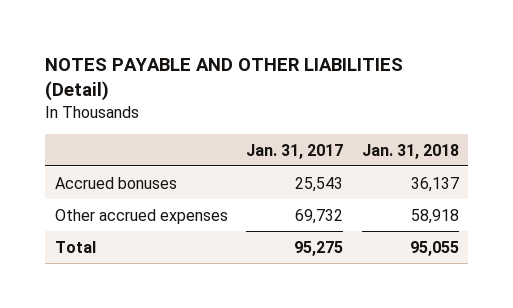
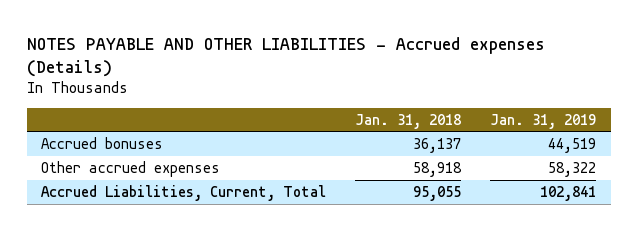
[45,57,404,101] NOTES PAYABLE AND OTHER LIABILITIES (Detail) -> [26,36,545,77] NOTES PAYABLE AND OTHER LIABILITIES - Accrued expenses (Details)
[246,143,344,159] Jan. 31, 2017 -> none
none -> [490,113,597,129] Jan. 31, 2019
[54,240,96,253] Total -> [41,184,327,201] Accrued Liabilities, Current, Total

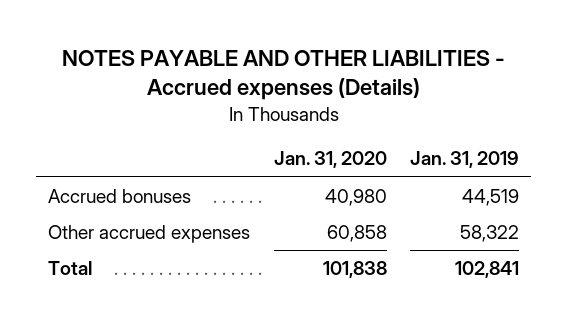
[355,113,462,129] Jan. 31, 2018 -> none
none -> [273,151,387,169] Jan. 31, 2020
[41,184,327,201] Accrued Liabilities, Current, Total -> [47,261,92,276] Total

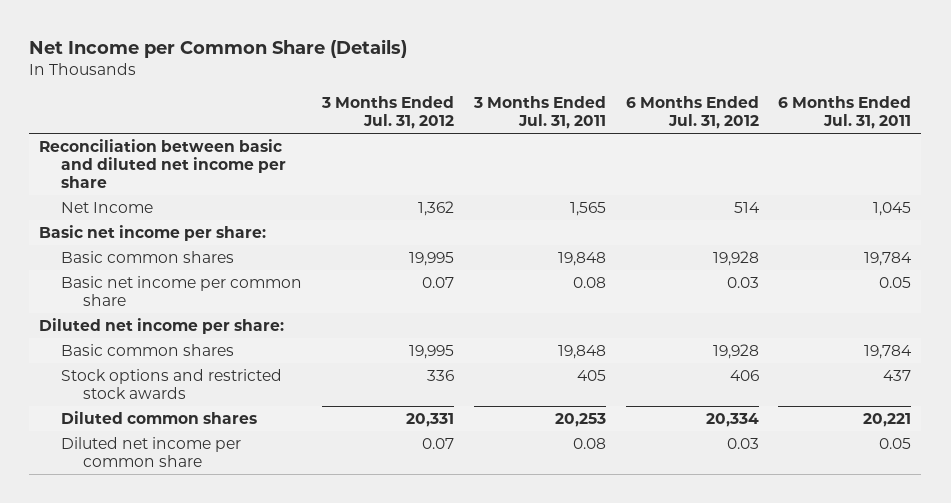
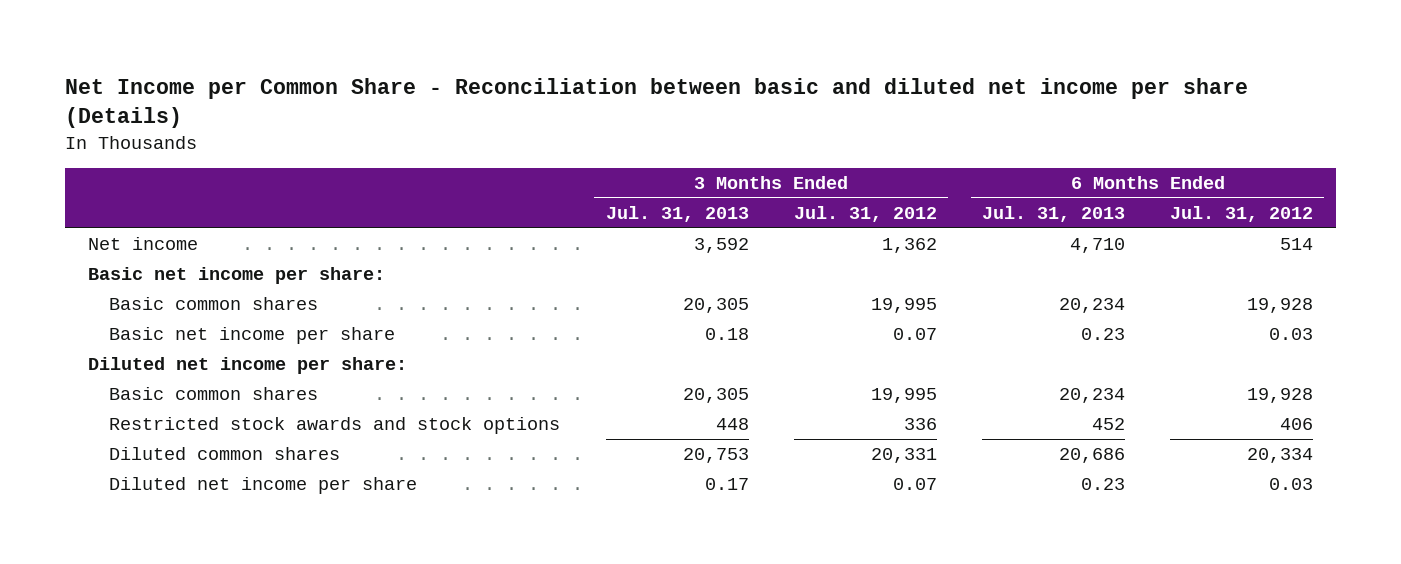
[29,38,408,58] Net Income per Common Share (Details) -> [65,78,1249,129] Net Income per Common Share - Reconciliation between basic and diluted net income per share (Details)
[472,96,606,130] 3 Months Ended Jul. 31, 2011 -> none
[778,96,912,130] 6 Months Ended Jul. 31, 2011 -> none
none -> [605,206,749,223] Jul. 31, 2013
none -> [981,206,1125,223] Jul. 31, 2013
[39,138,287,189] Reconciliation between basic and diluted net income per share -> none
[61,201,154,213] Net Income -> [87,237,198,251] Net income
[61,275,303,307] Basic net income per common share -> [109,327,396,345] Basic net income per share
[61,368,283,400] Stock options and restricted stock awards -> [109,417,561,435] Restricted stock awards and stock options
[61,436,242,468] Diluted net income per common share -> [109,477,418,495] Diluted net income per share

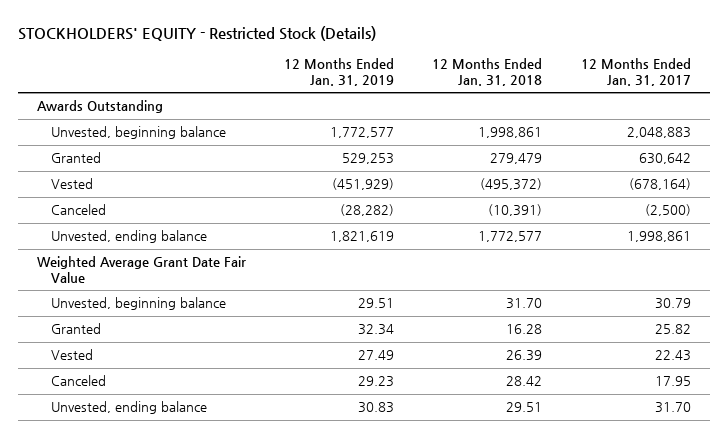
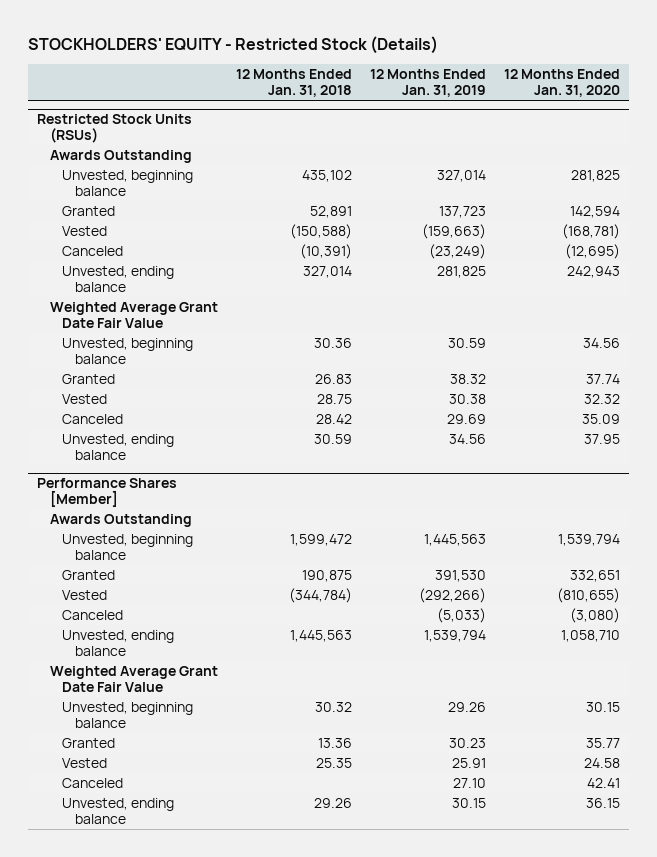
[580,58,691,86] 12 Months Ended Jan. 31, 2017 -> none
none -> [503,68,620,98] 12 Months Ended Jan. 31, 2020
none -> [37,114,193,144] Restricted Stock Units (RSUs)
[330,127,395,139] 1,772,577 -> [436,170,486,183] 327,014
[478,127,543,139] 1,998,861 -> [301,170,352,183] 435,102
[342,153,395,165] 529,253 -> [438,206,486,219] 137,723
[490,153,543,165] 279,479 -> [309,206,352,219] 52,891
[332,178,395,191] (451,929) -> [421,224,486,240] (159,663)
[480,178,543,191] (495,372) -> [289,224,352,240] (150,588)
[340,204,395,217] (28,282) -> [428,244,486,260] (23,249)
[330,231,395,243] 1,821,619 -> [436,266,486,279] 281,825
[478,231,543,243] 1,772,577 -> [302,266,352,279] 327,014
[358,298,395,309] 29.51 -> [447,338,486,349] 30.59
[506,298,543,310] 31.70 -> [313,338,352,349] 30.36
[358,324,395,336] 32.34 -> [449,374,486,385] 38.32
[506,324,543,335] 16.28 -> [314,374,352,385] 26.83
[358,350,395,361] 27.49 -> [448,394,486,405] 30.38
[506,350,543,362] 26.39 -> [316,394,352,405] 28.75
[358,376,395,388] 29.23 -> [446,414,486,425] 29.69
[358,402,395,414] 30.83 -> [448,434,486,445] 34.56
[506,402,543,413] 29.51 -> [313,434,352,445] 30.59
none -> [37,478,178,508] Performance Shares [Member]
none -> [49,514,192,528] Awards Outstanding
none -> [62,534,194,561] Unvested, beginning balance
none -> [62,570,116,581] Granted
none -> [62,590,108,601] Vested
none -> [62,610,124,621] Canceled
none -> [62,630,175,657] Unvested, ending balance
none -> [49,666,218,693] Weighted Average Grant Date Fair Value
none -> [62,702,194,729] Unvested, beginning balance
none -> [62,738,116,749] Granted
none -> [62,758,108,769] Vested
none -> [62,778,124,789] Canceled
none -> [62,798,175,825] Unvested, ending balance

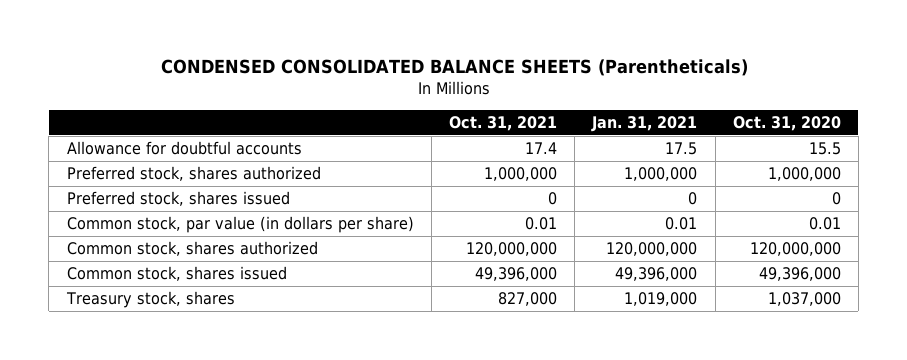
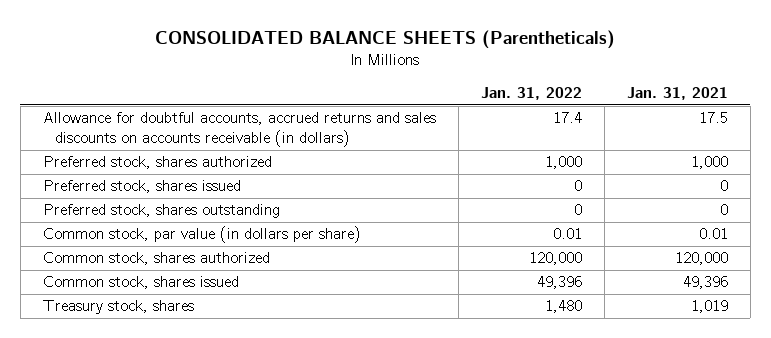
[160,59,748,77] CONDENSED CONSOLIDATED BALANCE SHEETS (Parentheticals) -> [155,30,616,50] CONSOLIDATED BALANCE SHEETS (Parentheticals)
[449,115,558,131] Oct. 31, 2021 -> none
[732,115,841,131] Oct. 31, 2020 -> none
none -> [480,86,582,100] Jan. 31, 2022
[66,141,302,156] Allowance for doubtful accounts -> [42,112,436,147] Allowance for doubtful accounts, accrued returns and sales discounts on accounts receivable (in dollars)
[624,167,698,182] 1,000,000 -> [690,156,728,170] 1,000
none -> [42,204,280,219] Preferred stock, shares outstanding
[606,242,698,257] 120,000,000 -> [674,252,728,266] 120,000
[615,267,698,282] 49,396,000 -> [682,276,728,290] 49,396
[624,292,698,307] 1,019,000 -> [690,300,728,314] 1,019

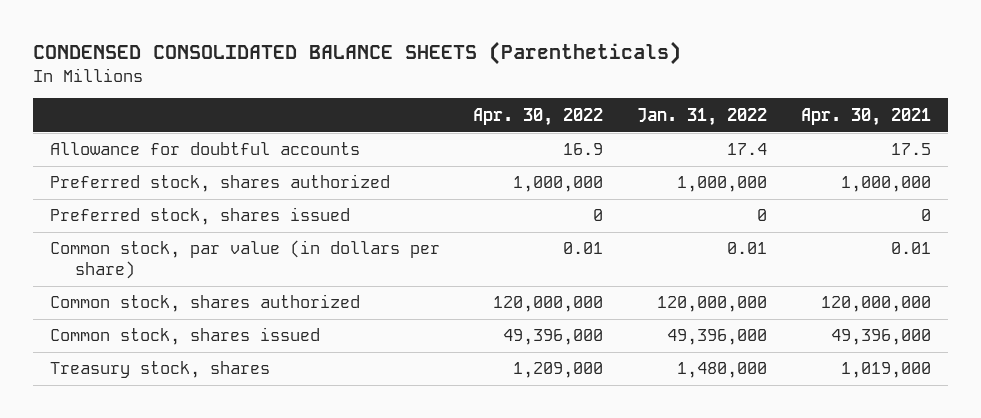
[155,30,616,50] CONSOLIDATED BALANCE SHEETS (Parentheticals) -> [32,40,681,65] CONDENSED CONSOLIDATED BALANCE SHEETS (Parentheticals)
[626,86,728,100] Jan. 31, 2021 -> none
none -> [473,107,604,126] Apr. 30, 2022
none -> [801,107,932,126] Apr. 30, 2021
[42,112,436,147] Allowance for doubtful accounts, accrued returns and sales discounts on accounts receivable (in dollars) -> [49,142,360,156] Allowance for doubtful accounts
[544,156,582,170] 1,000 -> [677,176,768,193] 1,000,000
[42,204,280,219] Preferred stock, shares outstanding -> none
[528,252,582,266] 120,000 -> [657,296,768,313] 120,000,000
[536,276,582,290] 49,396 -> [667,329,768,346] 49,396,000
[544,300,582,314] 1,480 -> [677,362,768,379] 1,480,000

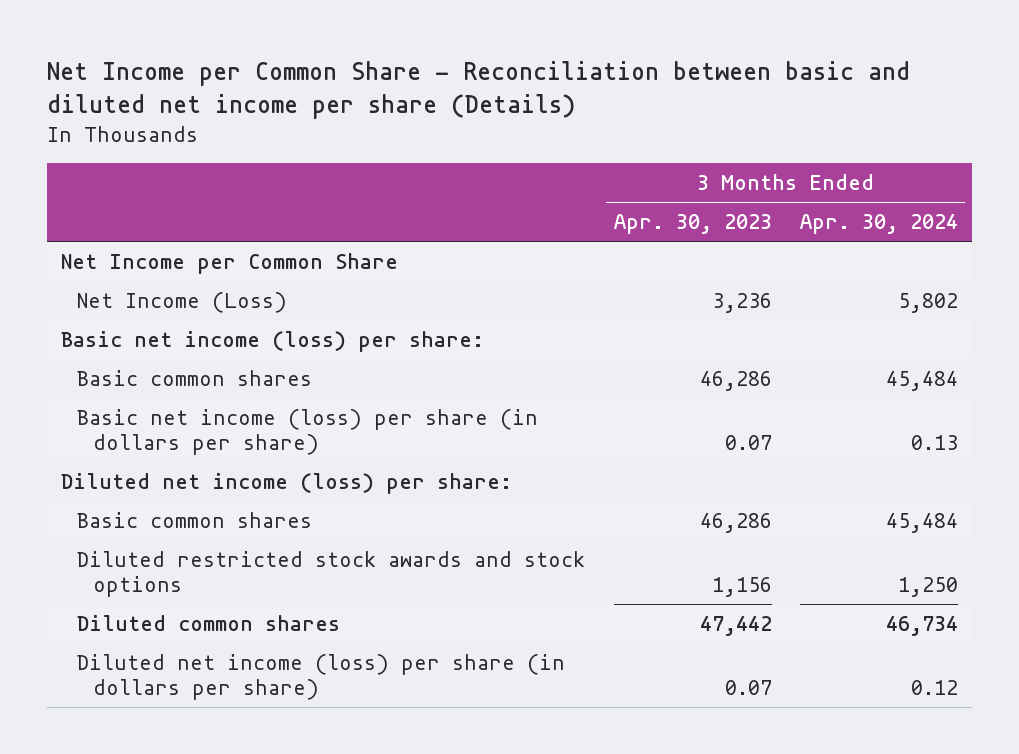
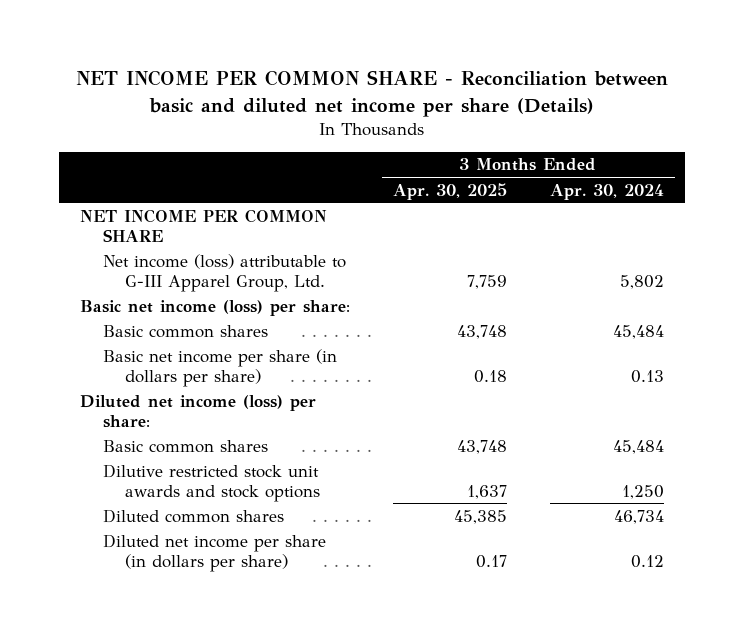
[46,60,910,119] Net Income per Common Share - Reconciliation between basic and diluted net income per share (Details) -> [76,70,669,117] NET INCOME PER COMMON SHARE - Reconciliation between basic and diluted net income per share (Details)
[613,214,772,235] Apr. 30, 2023 -> none
none -> [393,182,508,200] Apr. 30, 2025
[60,252,398,274] Net Income per Common Share -> [80,208,328,242] NET INCOME PER COMMON SHARE
[76,291,287,313] Net Income (Loss) -> [102,253,346,292] Net income (loss) attributable to G-III Apparel Group, Ltd.
[76,408,538,455] Basic net income (loss) per share (in dollars per share) -> [102,348,337,387] Basic net income per share (in dollars per share)
[76,550,585,597] Diluted restricted stock awards and stock options -> [102,463,321,502] Dilutive restricted stock unit awards and stock options
[76,653,565,700] Diluted net income (loss) per share (in dollars per share) -> [102,533,326,572] Diluted net income per share (in dollars per share)

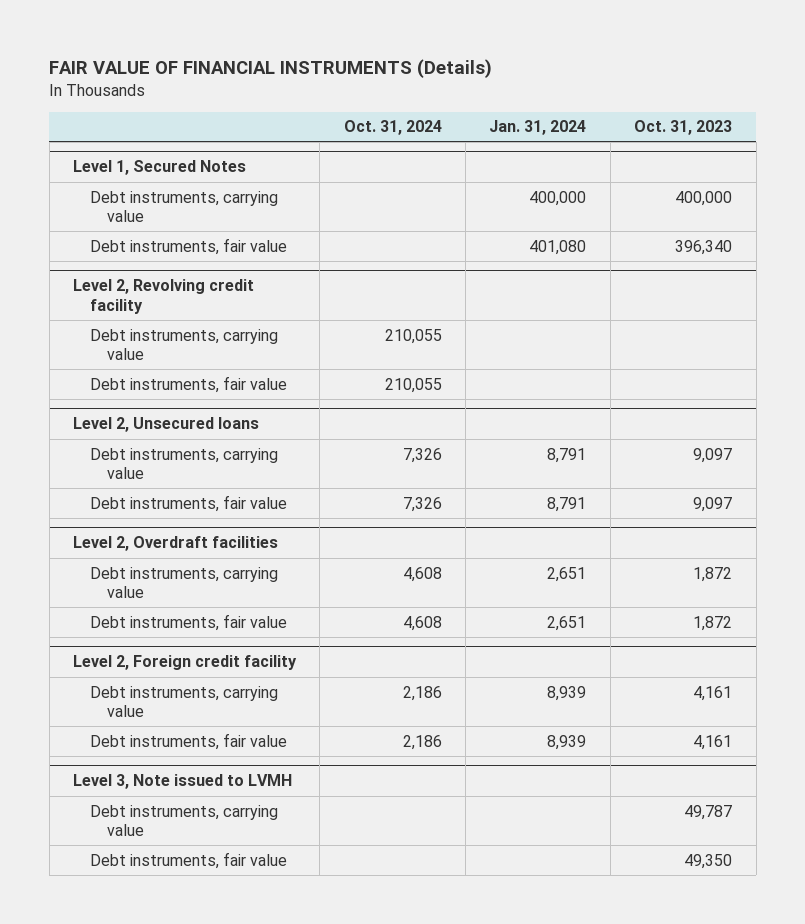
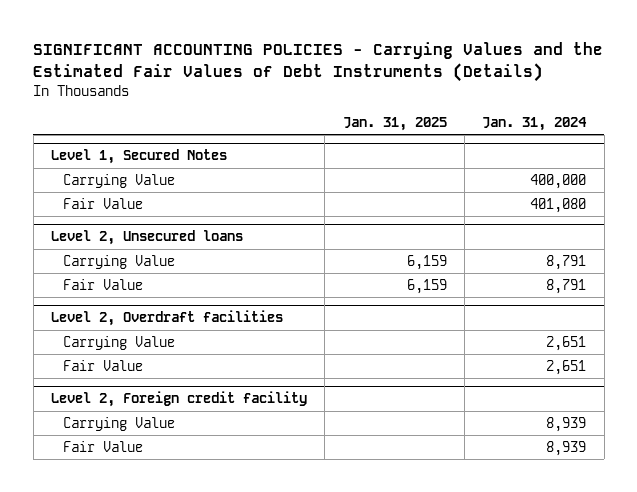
[49,58,493,78] FAIR VALUE OF FINANCIAL INSTRUMENTS (Details) -> [33,41,604,82] SIGNIFICANT ACCOUNTING POLICIES - Carrying Values and the Estimated Fair Values of Debt Instruments (Details)
[343,120,442,136] Oct. 31, 2024 -> none
[634,120,733,136] Oct. 31, 2023 -> none
none -> [342,117,447,132] Jan. 31, 2025
[72,279,254,315] Level 2, Revolving credit facility -> none
[89,328,278,361] Debt instruments, carrying value -> none
[89,375,287,393] Debt instruments, fair value -> none
[89,190,278,223] Debt instruments, carrying value -> [62,174,175,189] Carrying Value
[89,237,287,255] Debt instruments, fair value -> [62,198,143,210] Fair Value
[89,447,278,480] Debt instruments, carrying value -> [62,255,175,270] Carrying Value
[89,494,287,512] Debt instruments, fair value -> [62,279,143,291] Fair Value
[89,566,278,599] Debt instruments, carrying value -> [62,336,175,351] Carrying Value
[89,613,287,631] Debt instruments, fair value -> [62,360,143,372] Fair Value
[72,774,292,790] Level 3, Note issued to LVMH -> none
[89,804,278,837] Debt instruments, carrying value -> none
[89,851,287,869] Debt instruments, fair value -> none
[89,685,278,718] Debt instruments, carrying value -> [62,417,175,432] Carrying Value
[89,732,287,750] Debt instruments, fair value -> [62,441,143,453] Fair Value

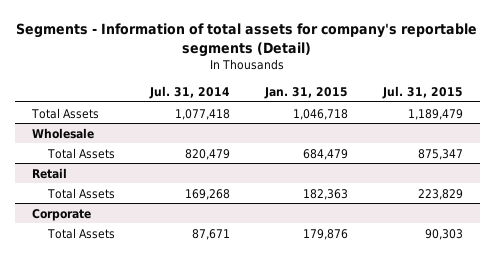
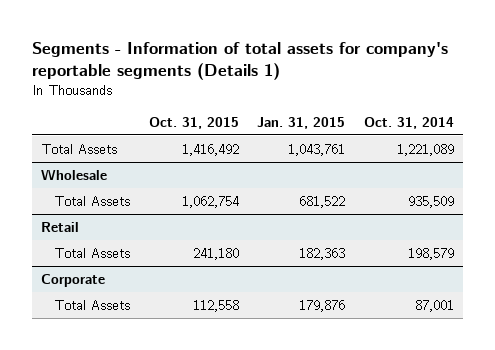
[16,22,478,57] Segments - Information of total assets for company's reportable segments (Detail) -> [31,41,448,80] Segments - Information of total assets for company's reportable segments (Details 1)
[149,85,231,99] Jul. 31, 2014 -> none
[381,85,463,99] Jul. 31, 2015 -> none
none -> [148,116,239,129] Oct. 31, 2015
none -> [363,116,454,129] Oct. 31, 2014
[292,108,348,120] 1,046,718 -> [288,143,346,156] 1,043,761
[302,148,348,160] 684,479 -> [299,195,346,208] 681,522

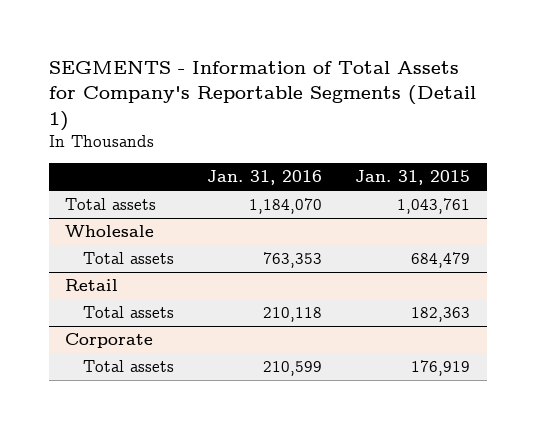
[31,41,448,80] Segments - Information of total assets for company's reportable segments (Details 1) -> [48,60,476,131] SEGMENTS - Information of Total Assets for Company's Reportable Segments (Detail 1)
[148,116,239,129] Oct. 31, 2015 -> none
[363,116,454,129] Oct. 31, 2014 -> none
none -> [207,170,323,186] Jan. 31, 2016
[41,143,118,154] Total Assets -> [65,198,157,211] Total assets
[53,195,130,206] Total Assets -> [83,252,175,265] Total assets
[299,195,346,208] 681,522 -> [411,252,471,269] 684,479
[53,247,130,258] Total Assets -> [83,306,175,319] Total assets
[53,299,130,310] Total Assets -> [83,360,175,373] Total assets
[299,299,346,312] 179,876 -> [411,360,471,377] 176,919

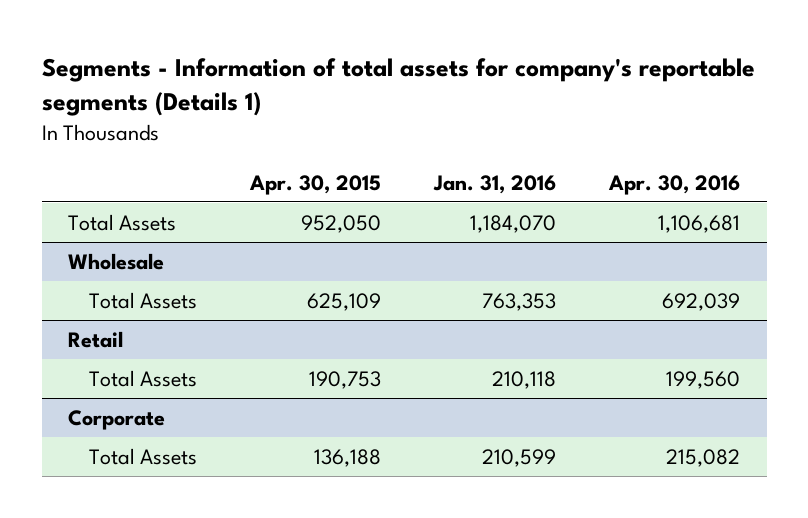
[48,60,476,131] SEGMENTS - Information of Total Assets for Company's Reportable Segments (Detail 1) -> [41,58,755,117] Segments - Information of total assets for company's reportable segments (Details 1)
[355,170,471,186] Jan. 31, 2015 -> none
none -> [248,174,381,195] Apr. 30, 2015
none -> [608,174,741,195] Apr. 30, 2016
[65,198,157,211] Total assets -> [68,214,177,232] Total Assets
[83,252,175,265] Total assets -> [88,292,197,310] Total Assets
[83,306,175,319] Total assets -> [88,370,197,388] Total Assets
[83,360,175,373] Total assets -> [88,448,197,466] Total Assets

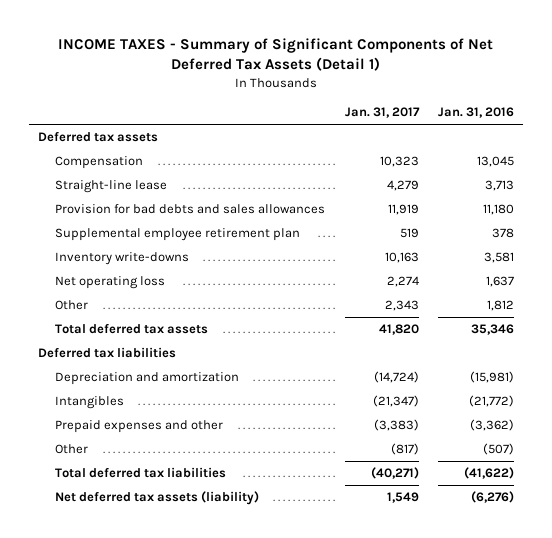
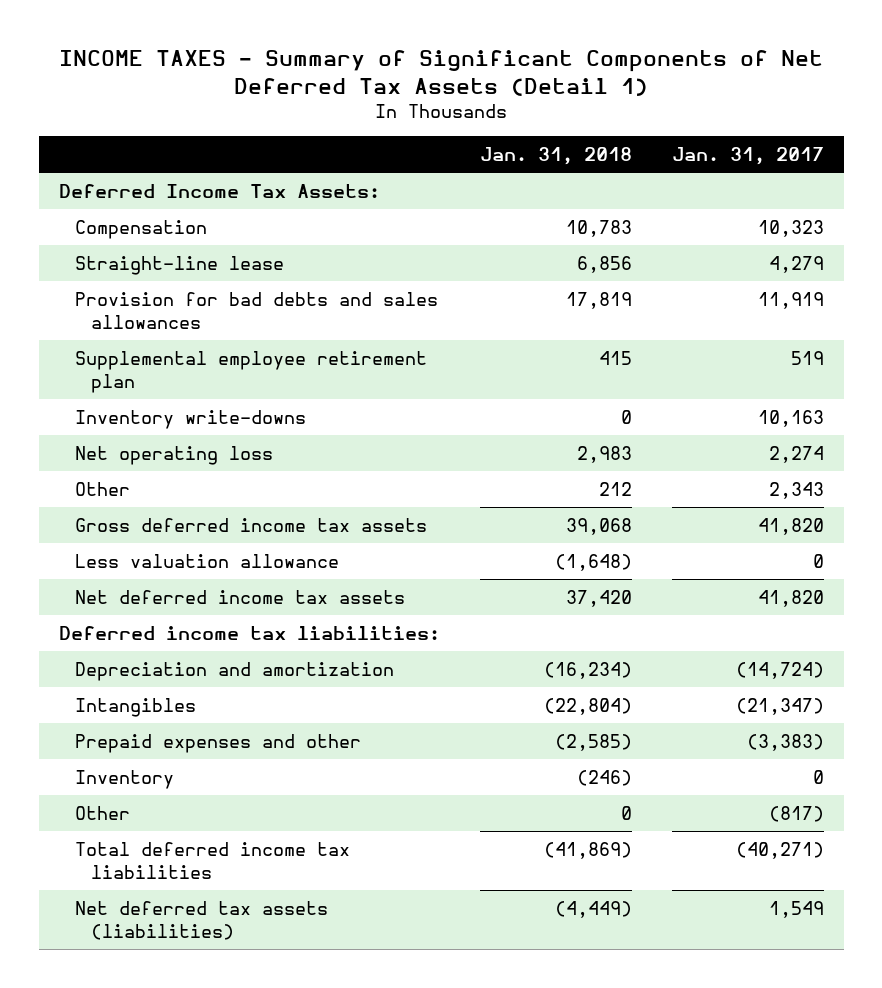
[437,106,514,118] Jan. 31, 2016 -> none
none -> [479,147,632,166] Jan. 31, 2018
[38,131,159,143] Deferred tax assets -> [58,183,380,198] Deferred Income Tax Assets:
none -> [74,517,427,532] Gross deferred income tax assets
none -> [74,553,339,568] Less valuation allowance
[55,323,209,335] Total deferred tax assets -> [74,589,405,604] Net deferred income tax assets
[38,347,177,359] Deferred tax liabilities -> [58,625,440,640] Deferred income tax liabilities:
none -> [74,769,174,789] Inventory
[55,467,227,479] Total deferred tax liabilities -> [74,841,350,879] Total deferred income tax liabilities
[55,491,260,506] Net deferred tax assets (liability) -> [74,900,328,940] Net deferred tax assets (liabilities)

